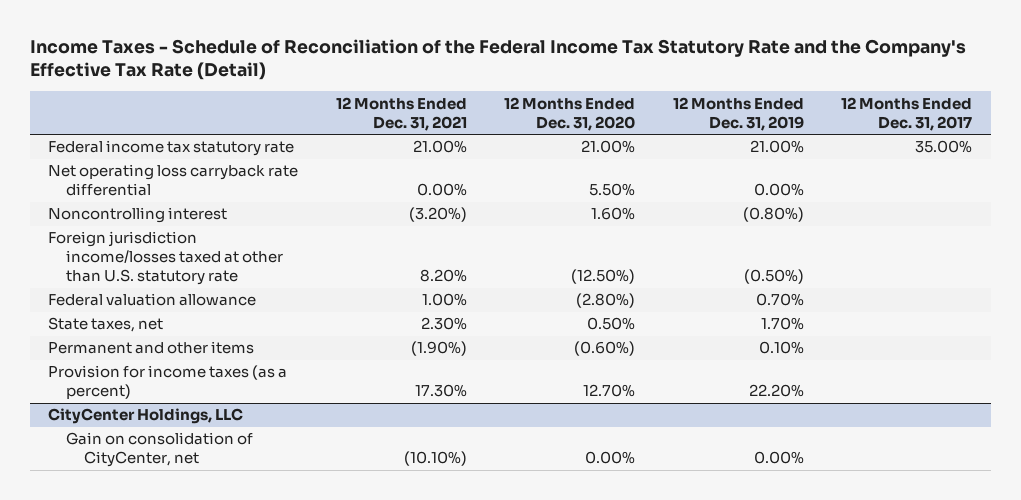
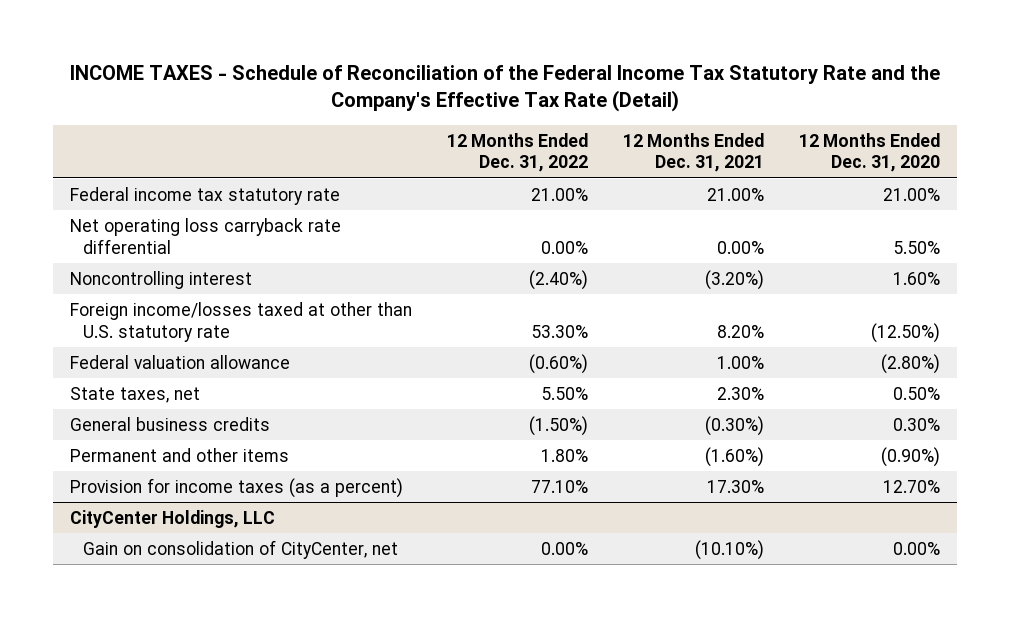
[29,39,966,81] Income Taxes - Schedule of Reconciliation of the Federal Income Tax Statutory Rate and the Company's Effective Tax Rate (Detail) -> [70,64,941,113] INCOME TAXES - Schedule of Reconciliation of the Federal Income Tax Statutory Rate and the Company's Effective Tax Rate (Detail)
[672,96,804,131] 12 Months Ended Dec. 31, 2019 -> none
[841,96,973,131] 12 Months Ended Dec. 31, 2017 -> none
none -> [447,132,589,173] 12 Months Ended Dec. 31, 2022
[48,231,284,286] Foreign jurisdiction income/losses taxed at other than U.S. statutory rate -> [70,301,413,342] Foreign income/losses taxed at other than U.S. statutory rate
none -> [70,416,271,431] General business credits
[410,341,467,357] (1.90%) -> [704,446,764,467] (1.60%)
[574,341,636,357] (0.60%) -> [880,446,940,467] (0.90%)

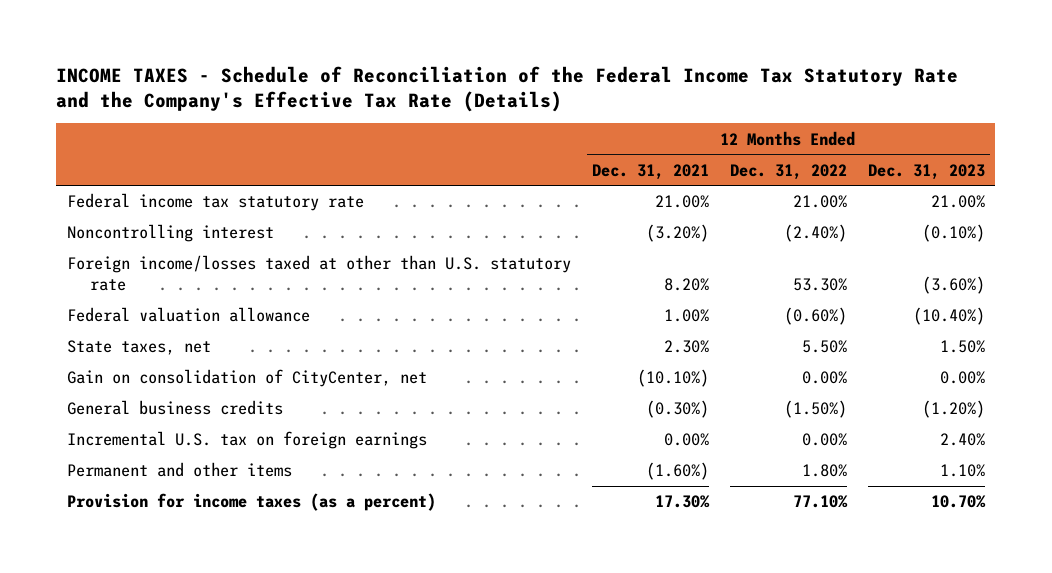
[70,64,941,113] INCOME TAXES - Schedule of Reconciliation of the Federal Income Tax Statutory Rate and the Company's Effective Tax Rate (Detail) -> [56,65,959,113] INCOME TAXES - Schedule of Reconciliation of the Federal Income Tax Statutory Rate and the Company's Effective Tax Rate (Details)
[798,132,940,173] 12 Months Ended Dec. 31, 2020 -> none
none -> [867,163,985,180] Dec. 31, 2023
[70,217,342,254] Net operating loss carryback rate differential -> none
none -> [66,369,427,388] Gain on consolidation of CityCenter, net
none -> [66,431,427,450] Incremental U.S. tax on foreign earnings
[70,509,276,528] CityCenter Holdings, LLC -> none
[83,539,399,559] Gain on consolidation of CityCenter, net -> none

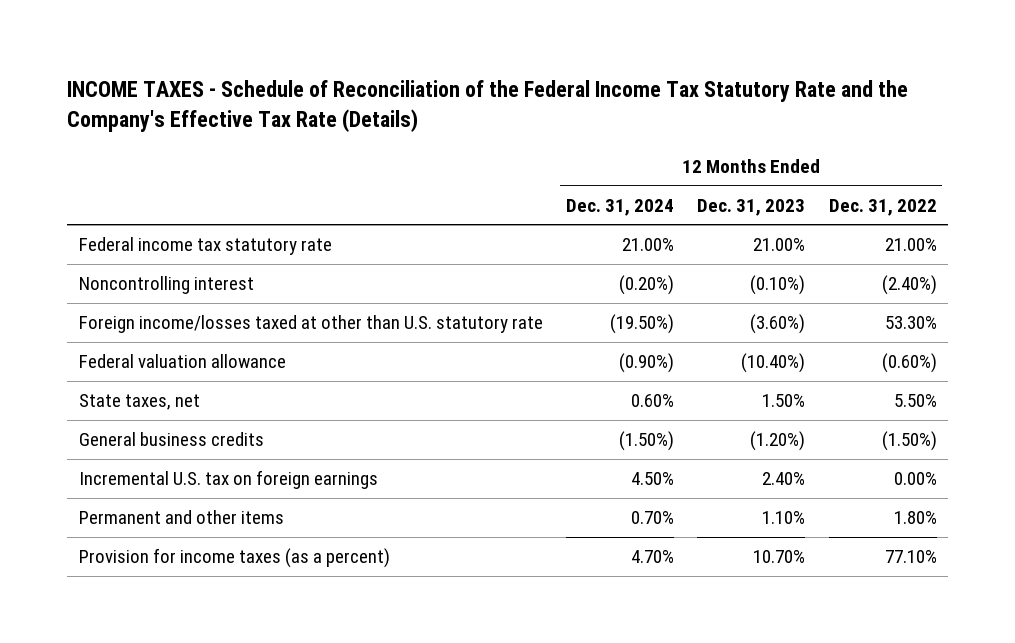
[591,163,709,180] Dec. 31, 2021 -> none
none -> [566,198,675,216] Dec. 31, 2024
[66,369,427,388] Gain on consolidation of CityCenter, net -> none

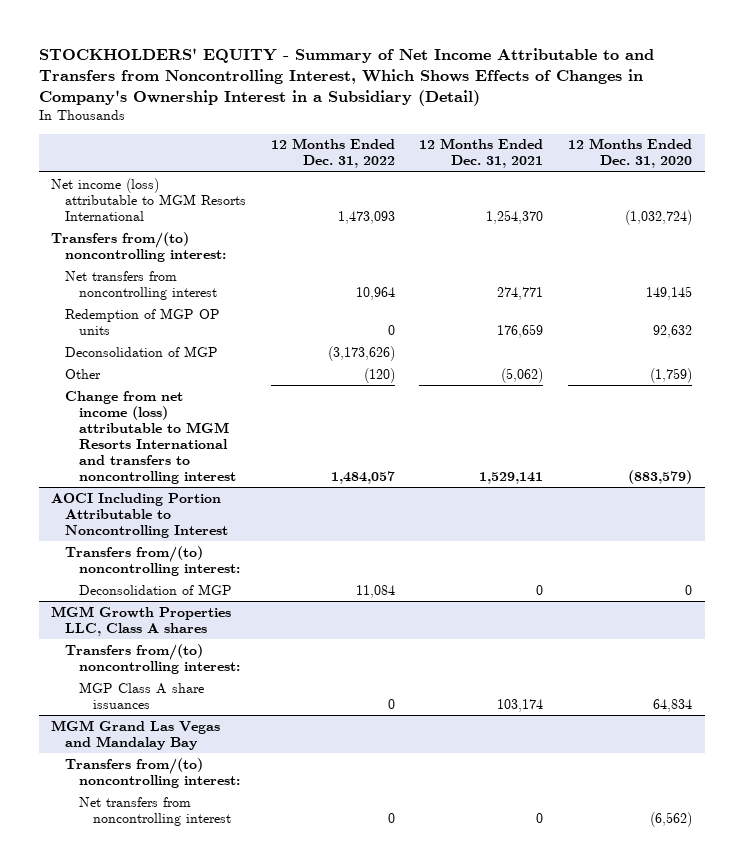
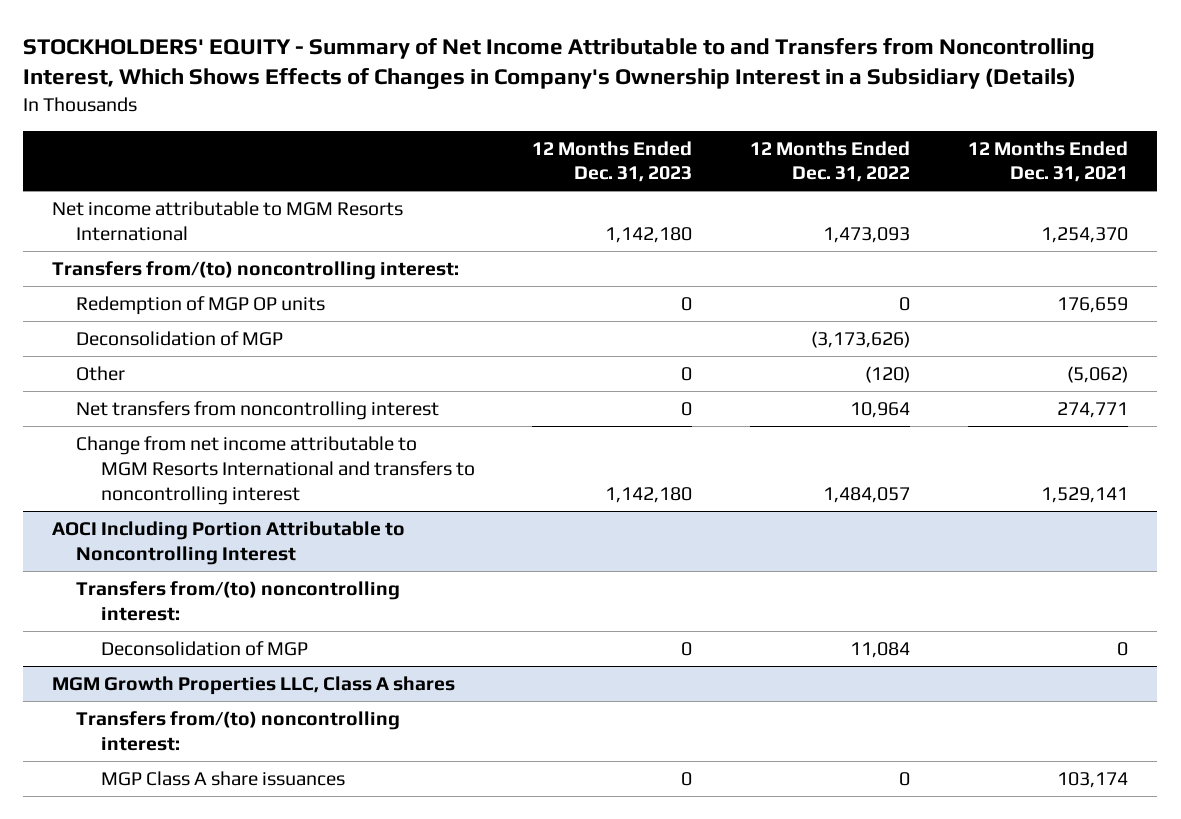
[38,47,654,106] STOCKHOLDERS' EQUITY - Summary of Net Income Attributable to and Transfers from Noncontrolling Interest, Which Shows Effects of Changes in Company's Ownership Interest in a Subsidiary (Detail) -> [23,37,1096,90] STOCKHOLDERS' EQUITY - Summary of Net Income Attributable to and Transfers from Noncontrolling Interest, Which Shows Effects of Changes in Company's Ownership Interest in a Subsidiary (Details)
[568,138,693,169] 12 Months Ended Dec. 31, 2020 -> none
none -> [532,140,693,183] 12 Months Ended Dec. 31, 2023
[50,177,246,221] Net income (loss) attributable to MGM Resorts International -> [52,200,404,241] Net income attributable to MGM Resorts International
[64,270,218,300] Net transfers from noncontrolling interest -> [76,400,440,420] Net transfers from noncontrolling interest
[64,390,237,484] Change from net income (loss) attributable to MGM Resorts International and transfers to noncontrolling interest -> [76,435,475,505] Change from net income attributable to MGM Resorts International and transfers to noncontrolling interest
[50,719,220,750] MGM Grand Las Vegas and Mandalay Bay -> none
[64,757,241,788] Transfers from/(to) noncontrolling interest: -> none
[79,796,232,826] Net transfers from noncontrolling interest -> none

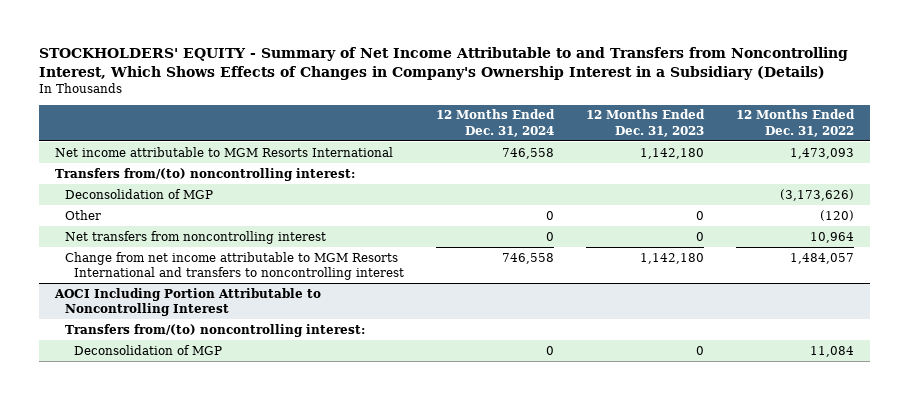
[968,140,1129,183] 12 Months Ended Dec. 31, 2021 -> none
none -> [436,109,556,137] 12 Months Ended Dec. 31, 2024
[76,295,326,315] Redemption of MGP OP units -> none
[52,675,456,695] MGM Growth Properties LLC, Class A shares -> none
[76,710,401,751] Transfers from/(to) noncontrolling interest: -> none
[100,770,345,786] MGP Class A share issuances -> none

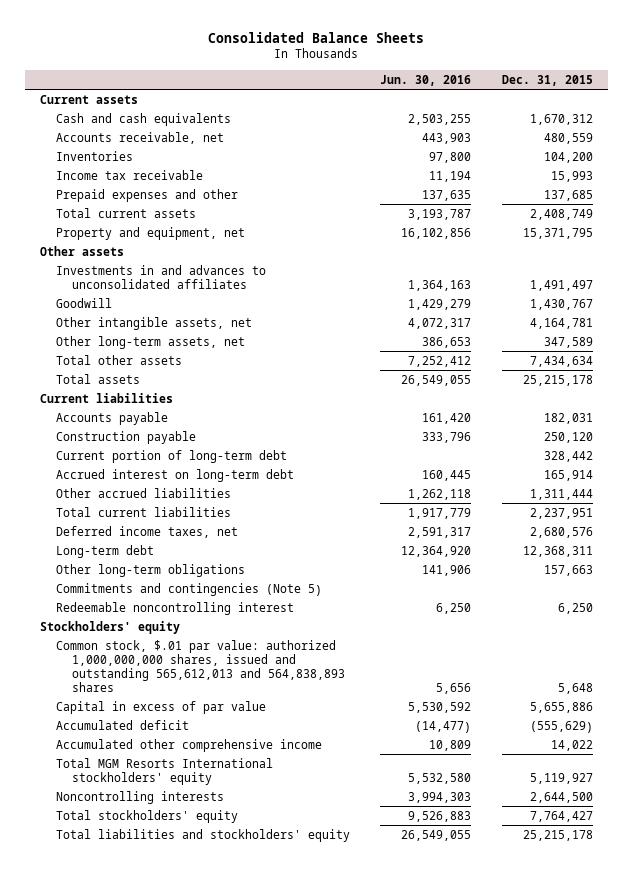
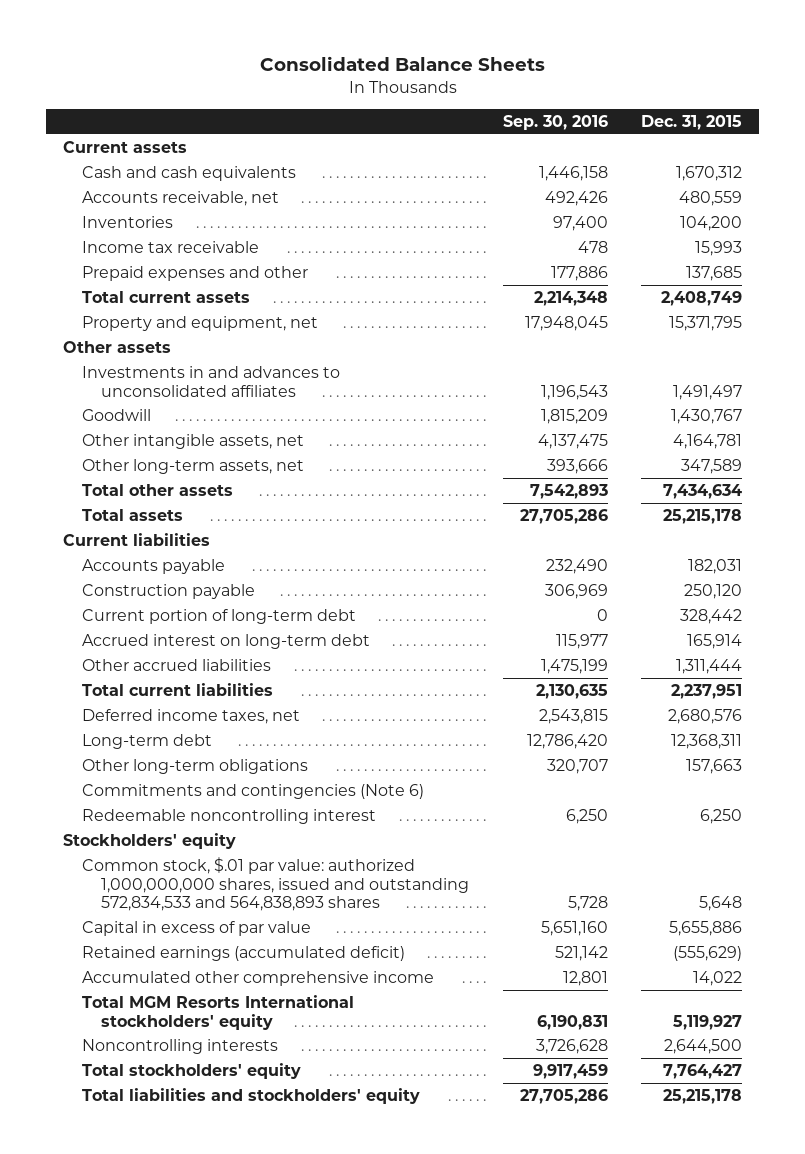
[380,74,472,86] Jun. 30, 2016 -> none
none -> [502,115,608,131] Sep. 30, 2016
[56,582,323,596] Commitments and contingencies (Note 5) -> [81,784,424,800] Commitments and contingencies (Note 6)
[56,639,346,692] Common stock, $.01 par value: authorized 1,000,000,000 shares, issued and outstanding 565,612,013 and 564,838,893 shares -> [81,857,469,912] Common stock, $.01 par value: authorized 1,000,000,000 shares, issued and outstanding 572,834,533 and 564,838,893 shares
[56,719,190,730] Accumulated deficit -> [81,946,405,962] Retained earnings (accumulated deficit)

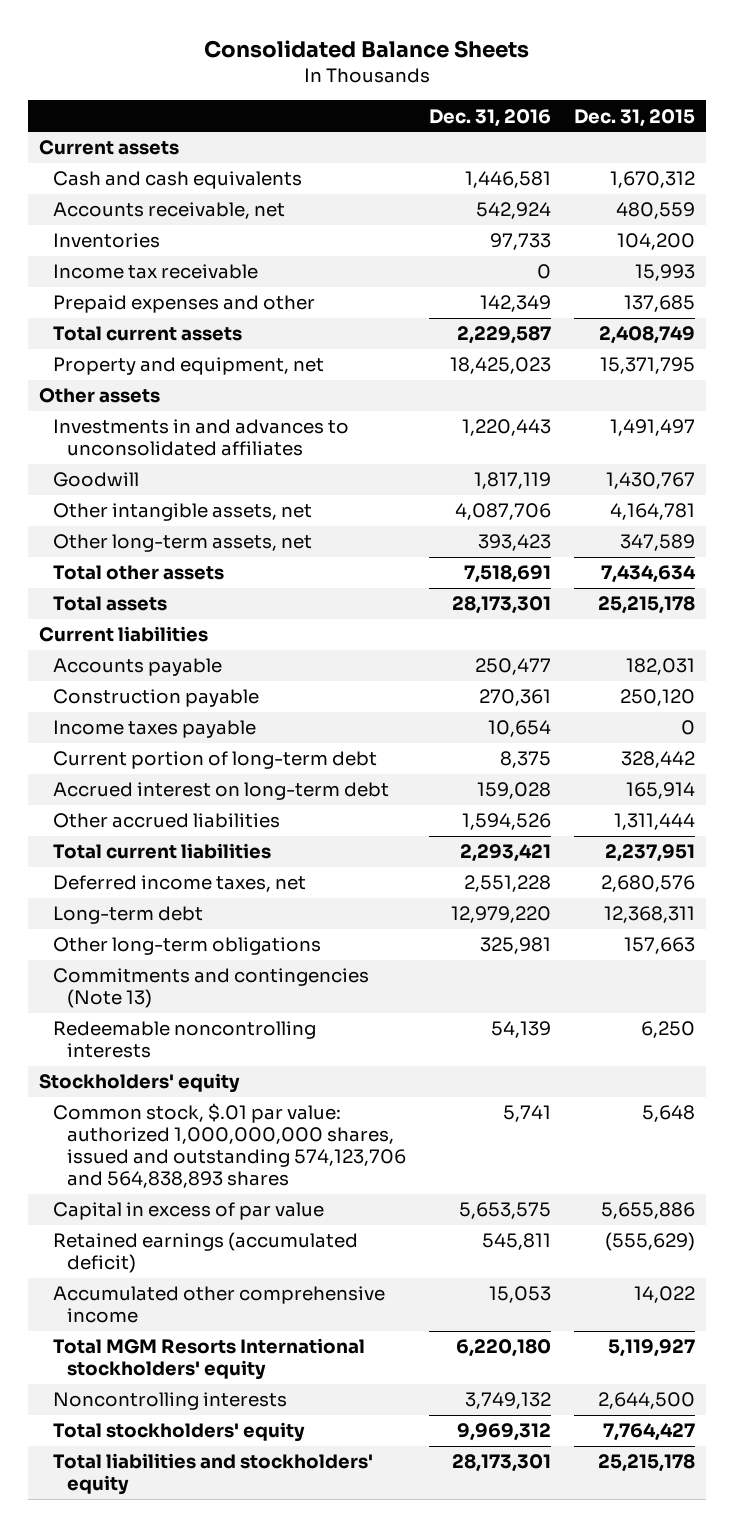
[502,115,608,131] Sep. 30, 2016 -> none
none -> [429,108,552,127] Dec. 31, 2016
none -> [53,720,257,739] Income taxes payable
[81,784,424,800] Commitments and contingencies (Note 6) -> [53,968,370,1009] Commitments and contingencies (Note 13)
[81,809,376,825] Redeemable noncontrolling interest -> [53,1021,317,1059] Redeemable noncontrolling interests
[81,857,469,912] Common stock, $.01 par value: authorized 1,000,000,000 shares, issued and outstanding 572,834,533 and 564,838,893 shares -> [53,1103,407,1189] Common stock, $.01 par value: authorized 1,000,000,000 shares, issued and outstanding 574,123,706 and 564,838,893 shares

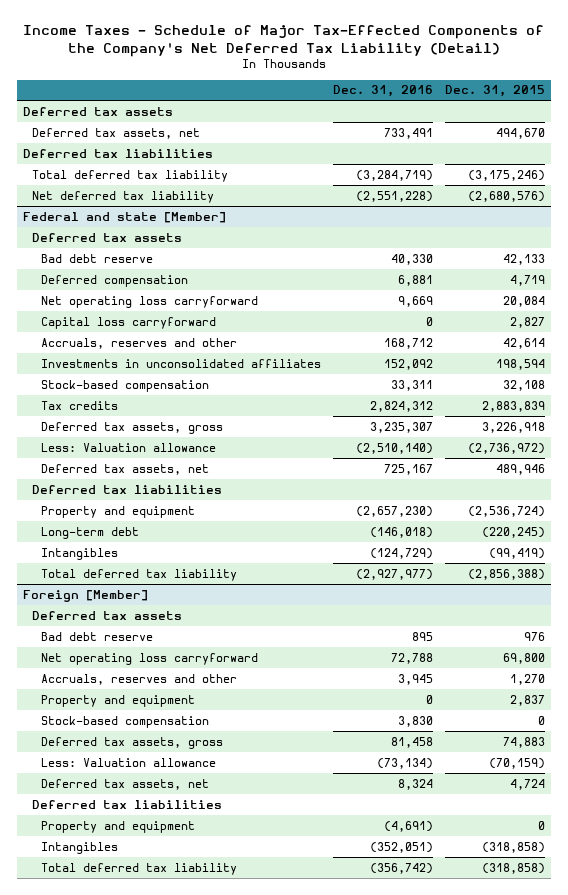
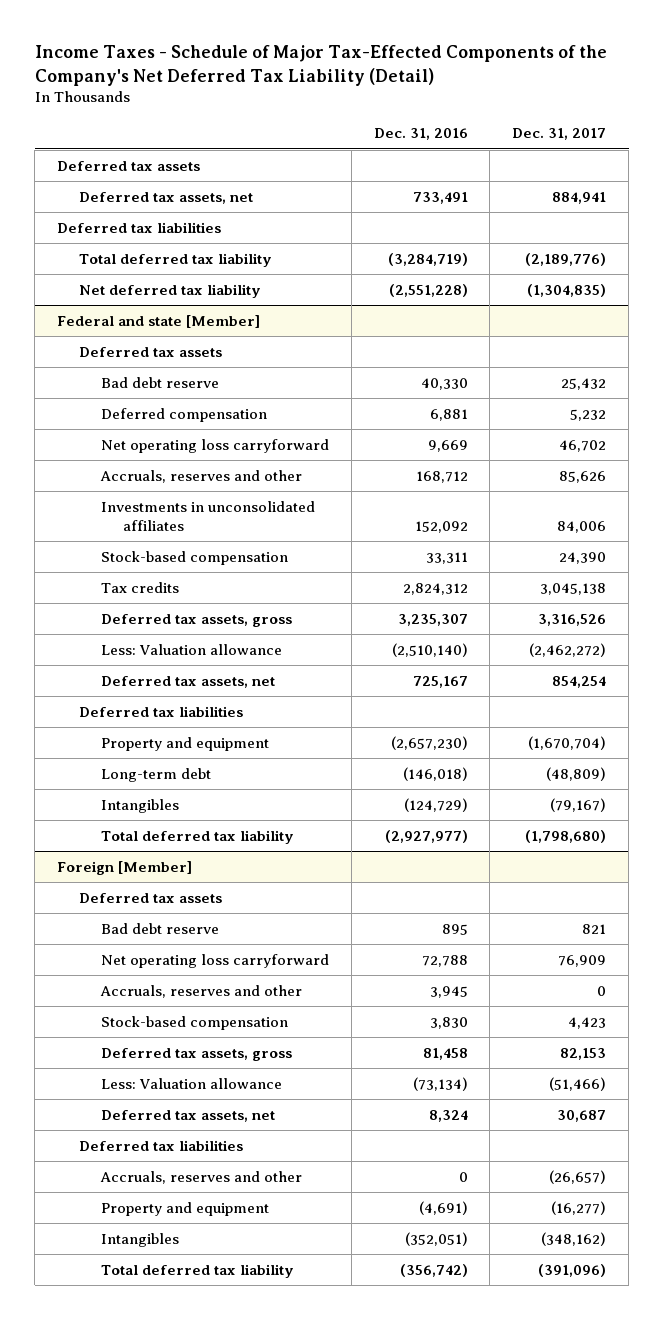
[444,85,545,98] Dec. 31, 2015 -> none
none -> [512,128,607,141] Dec. 31, 2017
[40,316,216,329] Capital loss carryforward -> none
[40,694,195,707] Property and equipment -> none
none -> [99,1170,302,1184] Accruals, reserves and other

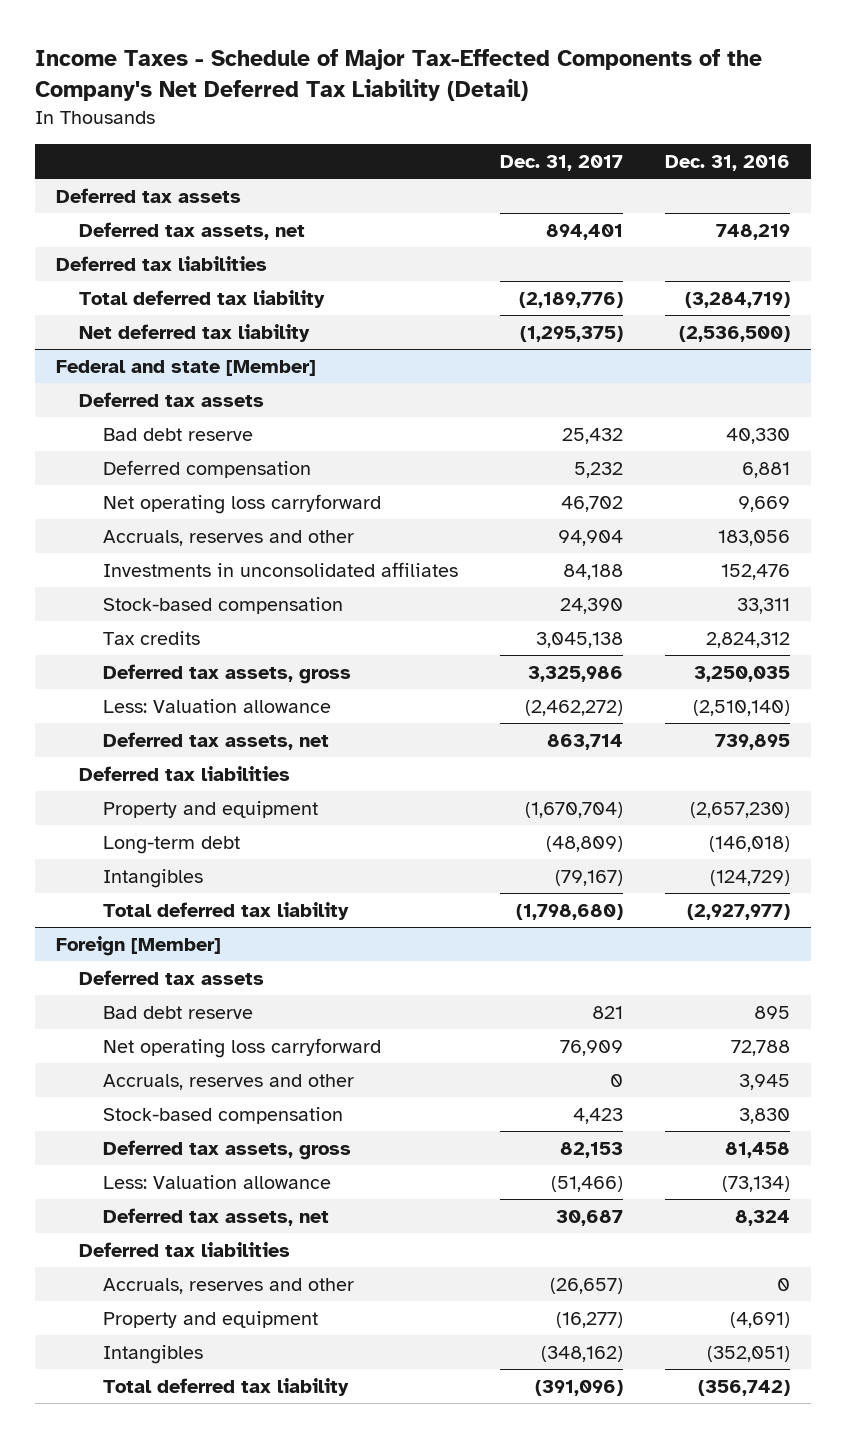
[412,191,468,204] 733,491 -> [716,223,791,240] 748,219
[552,191,607,204] 884,941 -> [546,223,624,240] 894,401
[388,283,468,297] (2,551,228) -> [679,325,791,342] (2,536,500)
[527,283,607,297] (1,304,835) -> [520,325,624,342] (1,295,375)
[415,470,468,483] 168,712 -> [718,529,791,546] 183,056
[559,470,607,483] 85,626 -> [558,529,624,546] 94,904
[414,521,468,534] 152,092 -> [721,563,791,580] 152,476
[557,521,607,534] 84,006 -> [563,563,624,580] 84,188
[397,613,468,626] 3,235,307 -> [694,665,791,682] 3,250,035
[538,613,607,626] 3,316,526 -> [528,665,624,682] 3,325,986
[412,675,468,688] 725,167 -> [715,733,791,750] 739,895
[552,675,607,688] 854,254 -> [547,733,624,750] 863,714

